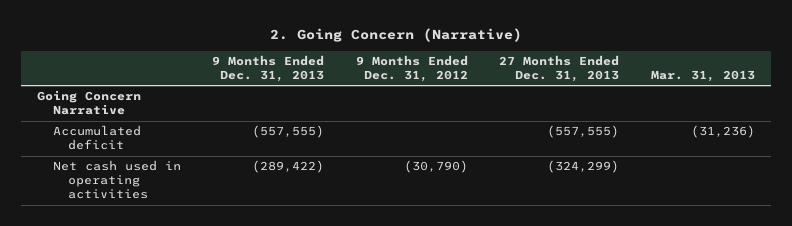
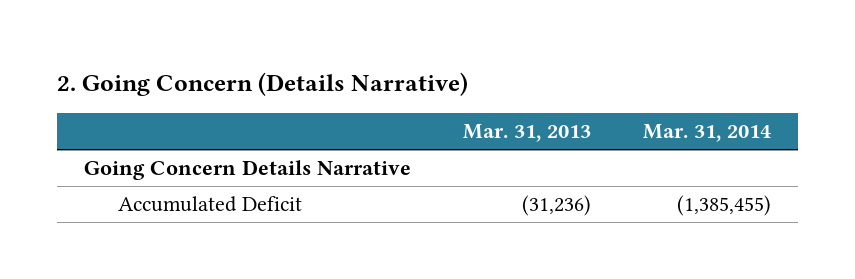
[270,28,523,43] 2. Going Concern (Narrative) -> [57,72,469,97] 2. Going Concern (Details Narrative)
[212,54,325,82] 9 Months Ended Dec. 31, 2013 -> none
[355,54,468,82] 9 Months Ended Dec. 31, 2012 -> none
[499,54,620,82] 27 Months Ended Dec. 31, 2013 -> none
none -> [643,124,772,143] Mar. 31, 2014
[52,160,181,200] Net cash used in operating activities -> none
[37,90,142,116] Going Concern Narrative -> [83,160,411,181] Going Concern Details Narrative
[52,125,141,151] Accumulated deficit -> [117,196,302,213] Accumulated Deficit

